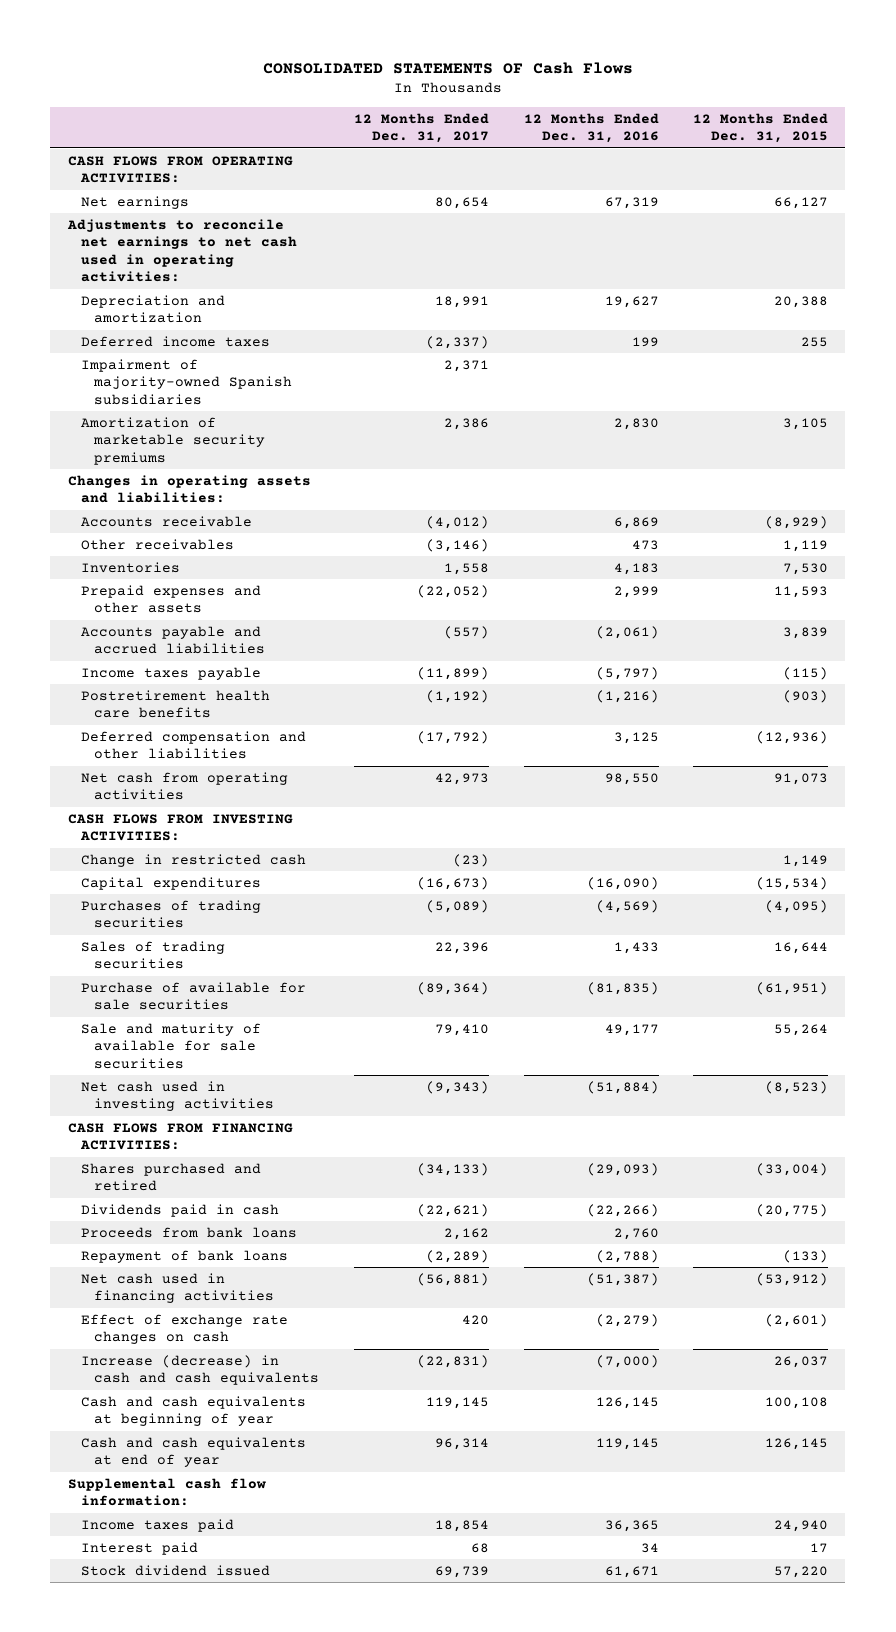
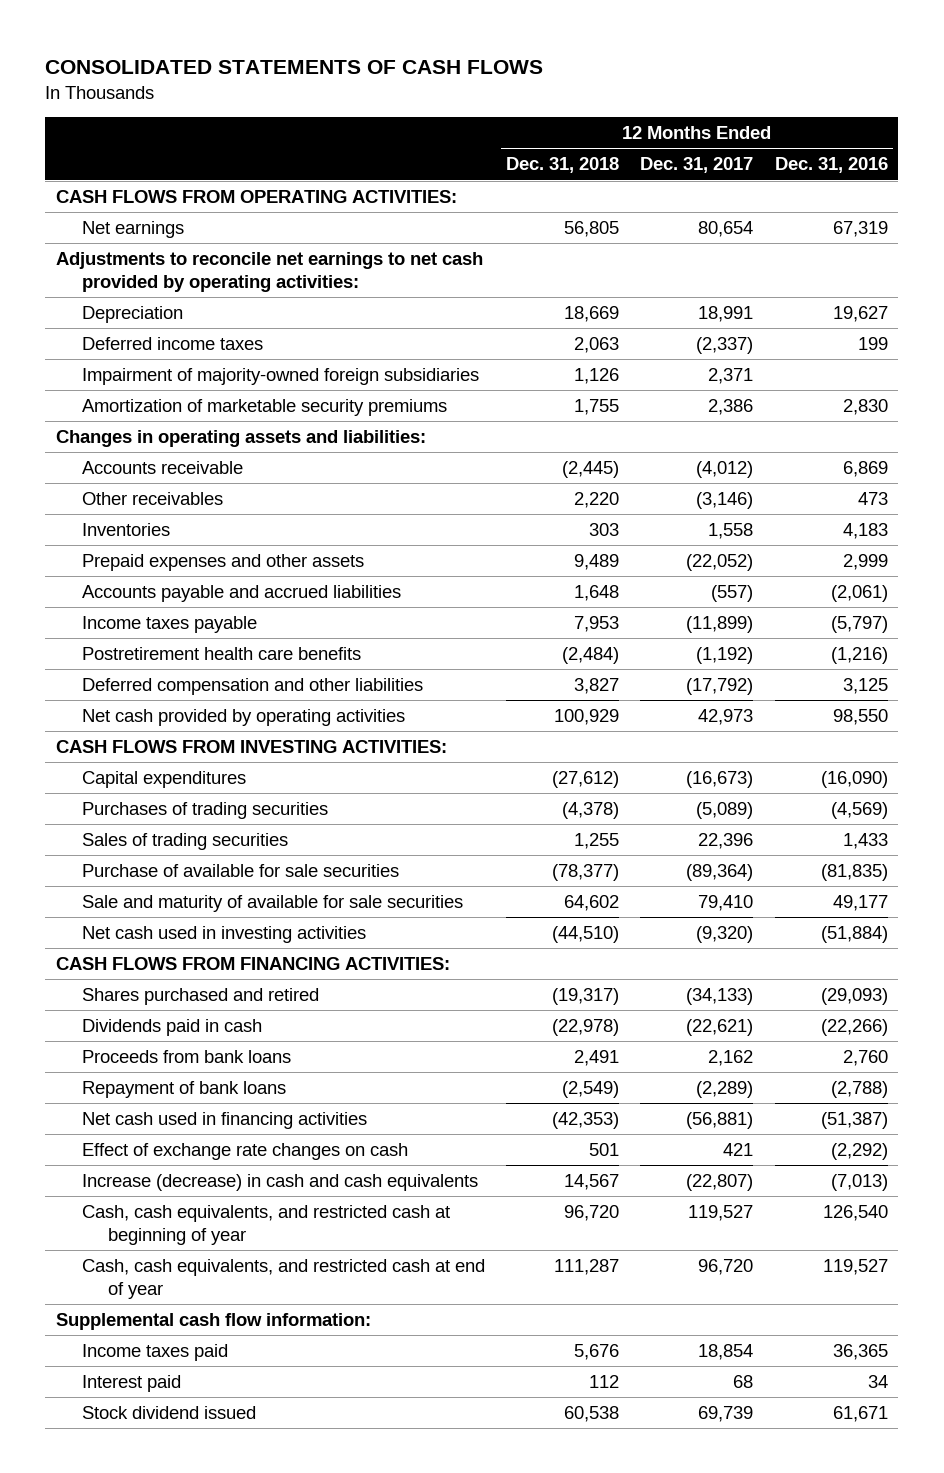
[262,61,633,74] CONSOLIDATED STATEMENTS OF Cash Flows -> [45,59,544,74] CONSOLIDATED STATEMENTS OF CASH FLOWS
[693,112,829,144] 12 Months Ended Dec. 31, 2015 -> none
none -> [506,157,620,174] Dec. 31, 2018
[66,218,297,283] Adjustments to reconcile net earnings to net cash used in operating activities: -> [56,251,484,292] Adjustments to reconcile net earnings to net cash provided by operating activities:
[80,294,225,324] Depreciation and amortization -> [81,305,183,323] Depreciation
[80,358,293,405] Impairment of majority-owned Spanish subsidiaries -> [81,367,479,385] Impairment of majority-owned foreign subsidiaries
[80,771,288,801] Net cash from operating activities -> [81,708,405,726] Net cash provided by operating activities
[80,853,306,867] Change in restricted cash -> none
[425,1080,489,1094] (9,343) -> [696,925,754,943] (9,320)
[461,1314,489,1325] 420 -> [723,1142,754,1156] 421
[595,1313,659,1327] (2,279) -> [830,1142,888,1160] (2,292)
[416,1354,489,1368] (22,831) -> [686,1173,754,1191] (22,807)
[595,1354,659,1368] (7,000) -> [830,1173,888,1191] (7,013)
[80,1395,306,1427] Cash and cash equivalents at beginning of year -> [81,1204,450,1245] Cash, cash equivalents, and restricted cash at beginning of year
[425,1396,489,1409] 119,145 -> [688,1204,754,1221] 119,527
[595,1396,659,1409] 126,145 -> [822,1204,888,1221] 126,540
[80,1436,306,1468] Cash and cash equivalents at end of year -> [81,1258,485,1299] Cash, cash equivalents, and restricted cash at end of year
[434,1437,489,1450] 96,314 -> [698,1258,754,1275] 96,720
[595,1437,659,1450] 119,145 -> [822,1258,888,1275] 119,527

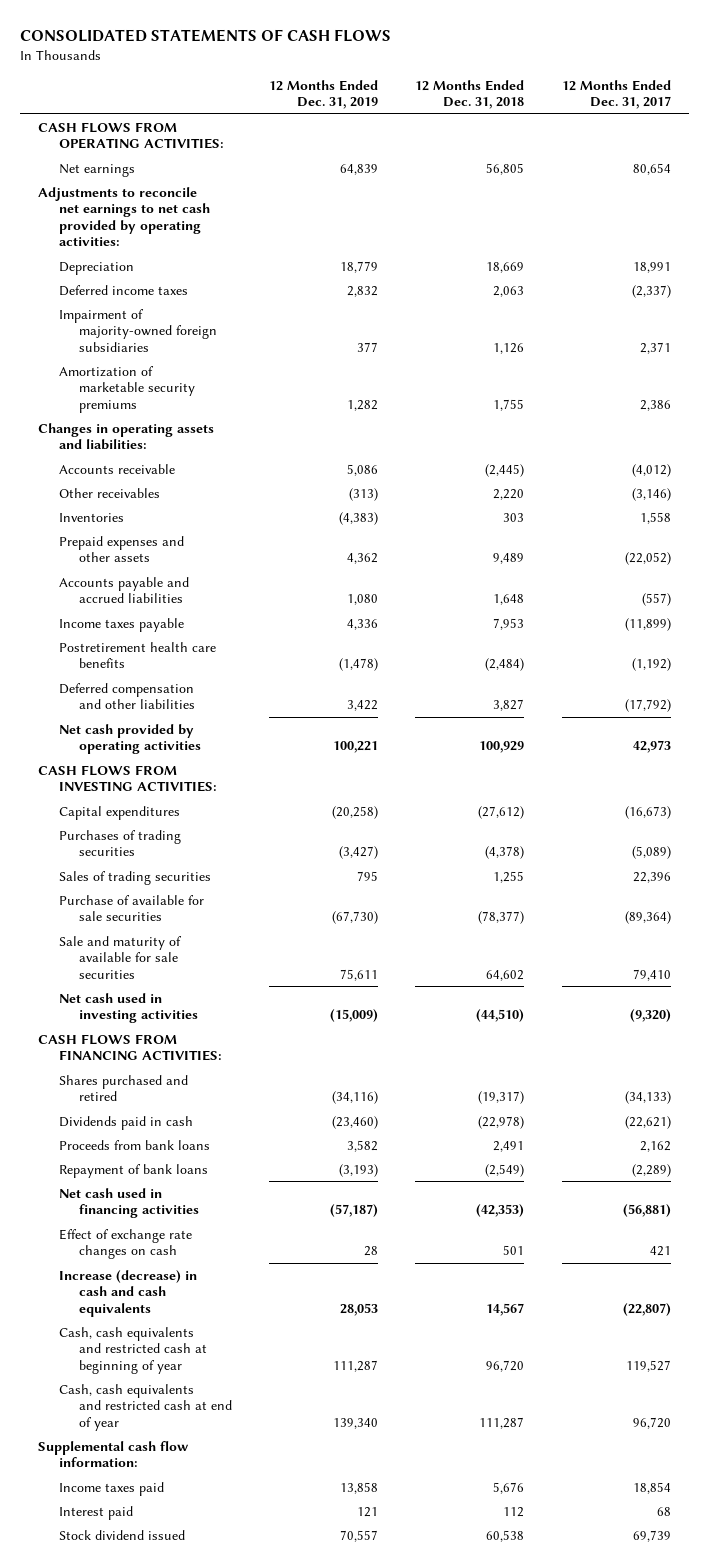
[774,157,888,174] Dec. 31, 2016 -> none
none -> [269,79,379,110] 12 Months Ended Dec. 31, 2019
[81,1204,450,1245] Cash, cash equivalents, and restricted cash at beginning of year -> [58,1326,207,1374] Cash, cash equivalents and restricted cash at beginning of year
[81,1258,485,1299] Cash, cash equivalents, and restricted cash at end of year -> [58,1383,232,1431] Cash, cash equivalents and restricted cash at end of year

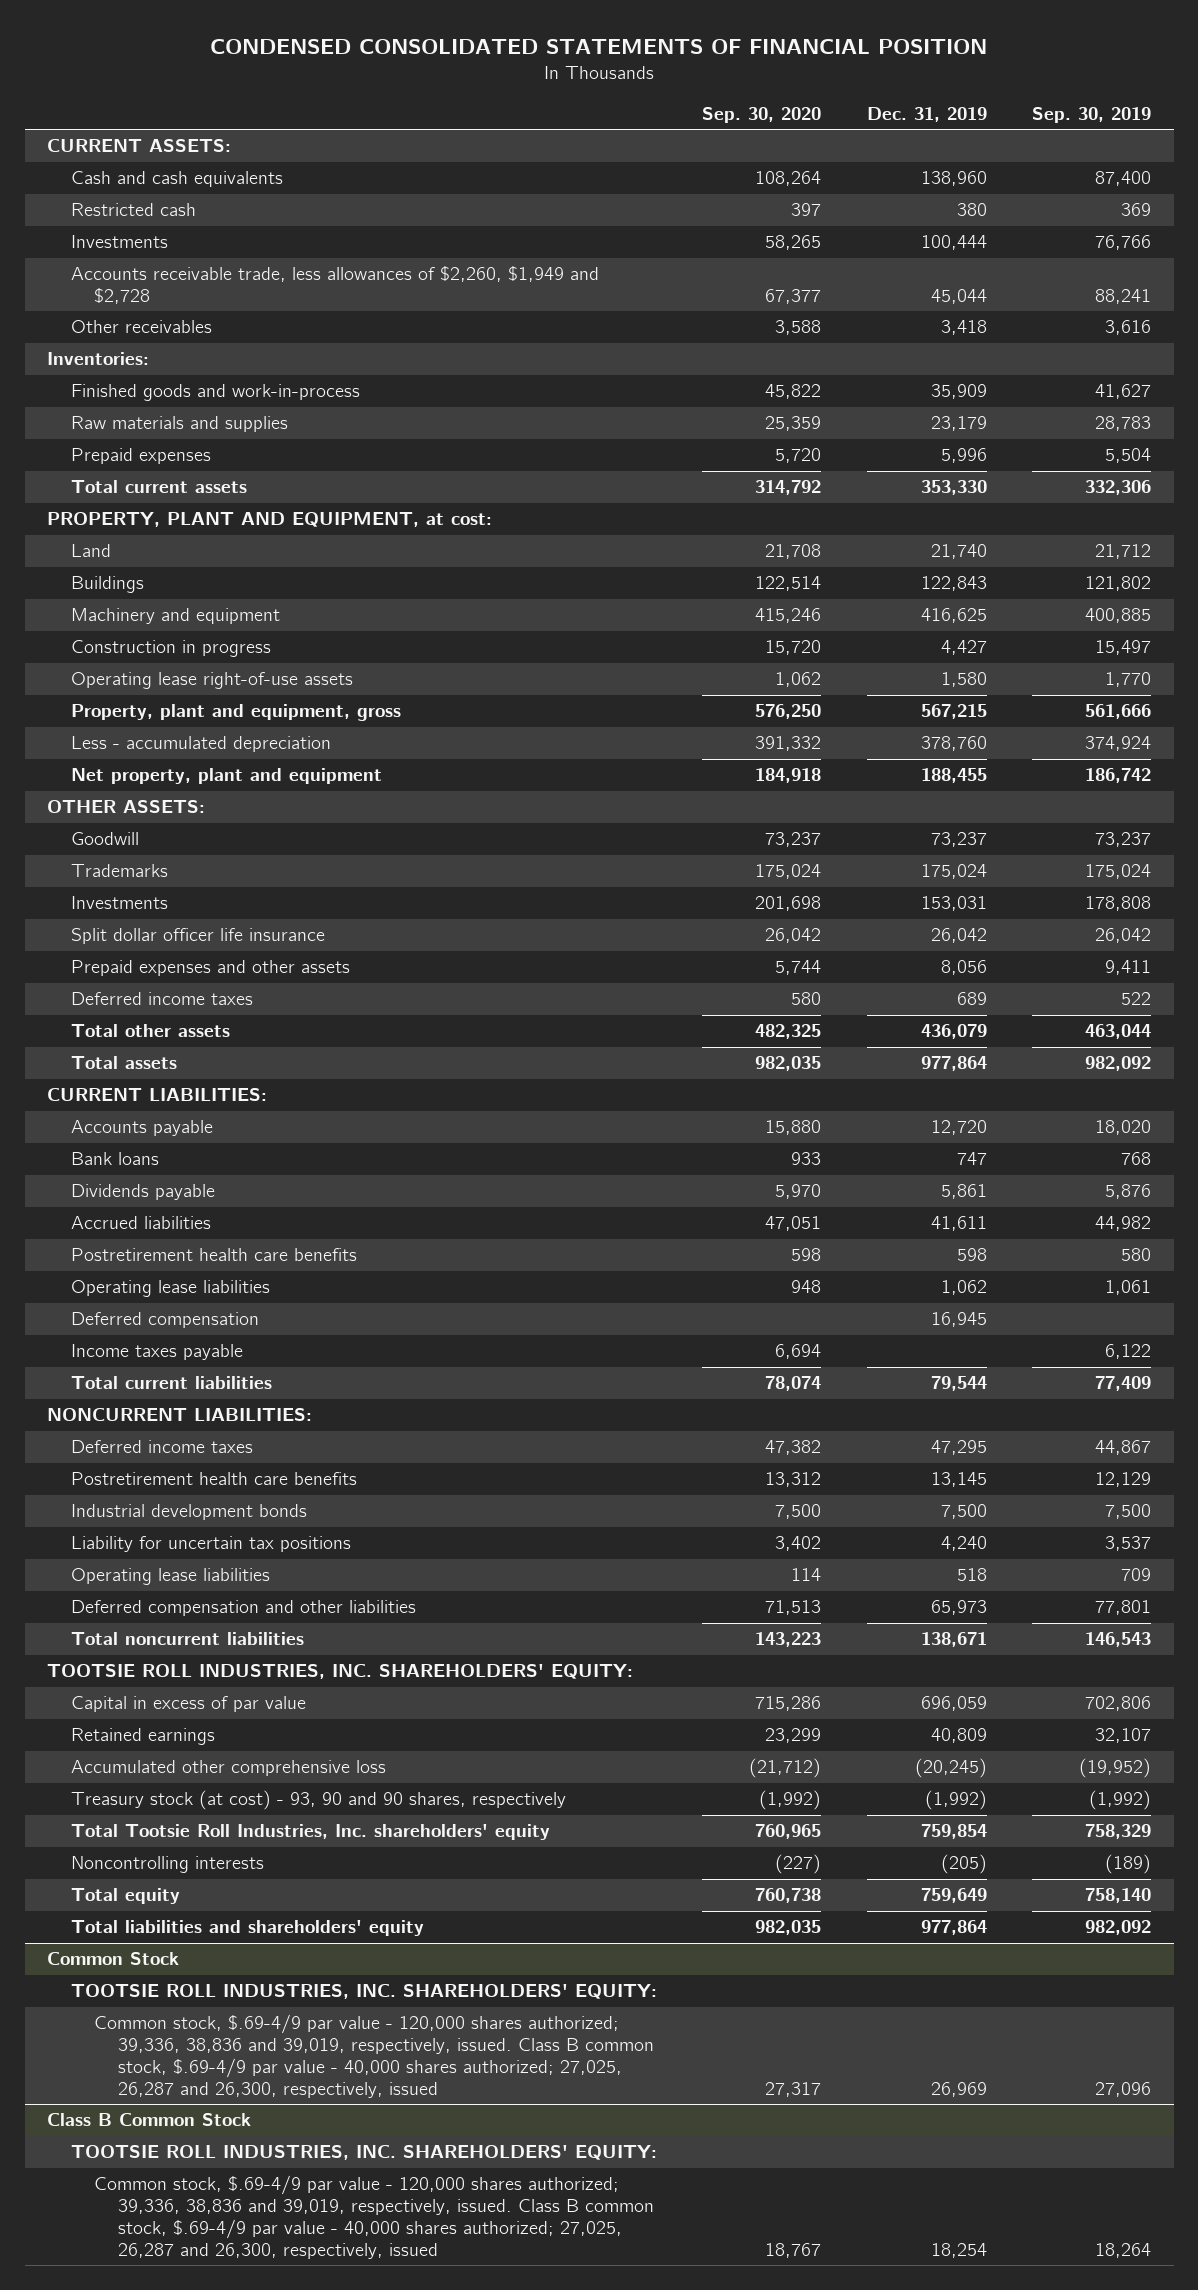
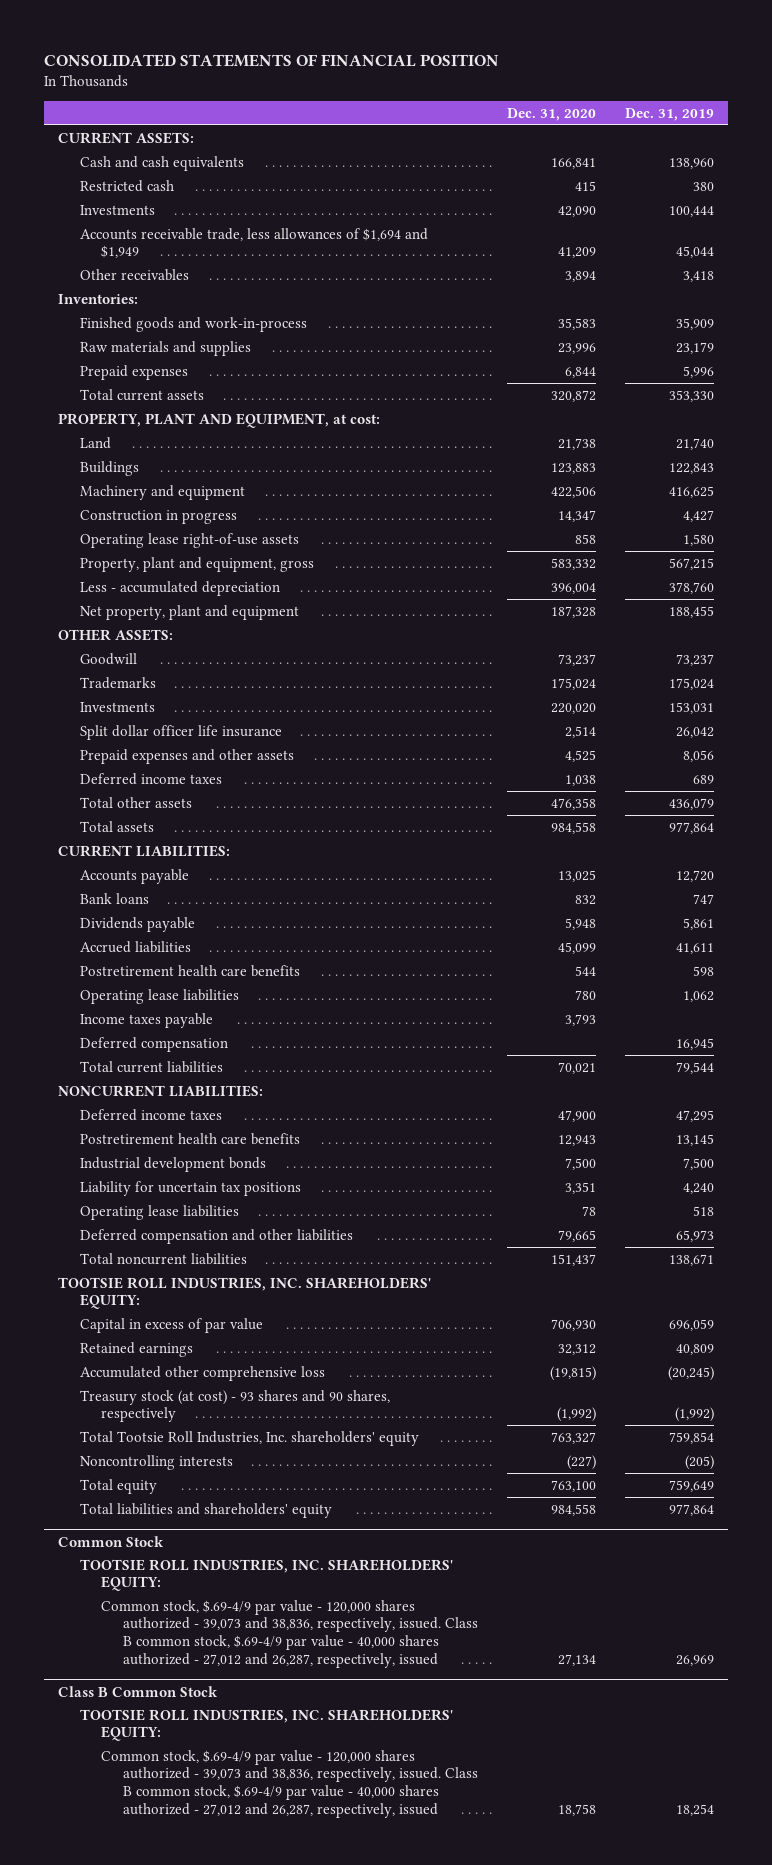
[210,38,988,54] CONDENSED CONSOLIDATED STATEMENTS OF FINANCIAL POSITION -> [43,54,499,68] CONSOLIDATED STATEMENTS OF FINANCIAL POSITION
[702,106,822,123] Sep. 30, 2020 -> none
[1031,106,1151,123] Sep. 30, 2019 -> none
none -> [506,107,596,121] Dec. 31, 2020
[70,266,599,305] Accounts receivable trade, less allowances of $2,260, $1,949 and $2,728 -> [79,227,428,259] Accounts receivable trade, less allowances of $1,694 and $1,949
[70,1312,259,1329] Deferred compensation -> [79,1036,228,1052] Deferred compensation
[70,1790,566,1811] Treasury stock (at cost) - 93, 90 and 90 shares, respectively -> [79,1389,390,1423] Treasury stock (at cost) - 93 shares and 90 shares, respectively
[94,2014,655,2098] Common stock, $.69-4/9 par value - 120,000 shares authorized; 39,336, 38,836 and 39,019, respectively, issued. Class B common stock, $.69-4/9 par value - 40,000 shares authorized; 27,025, 26,287 and 26,300, respectively, issued -> [101,1599,478,1669] Common stock, $.69-4/9 par value - 120,000 shares authorized - 39,073 and 38,836, respectively, issued. Class B common stock, $.69-4/9 par value - 40,000 shares authorized - 27,012 and 26,287, respectively, issued
[94,2175,655,2259] Common stock, $.69-4/9 par value - 120,000 shares authorized; 39,336, 38,836 and 39,019, respectively, issued. Class B common stock, $.69-4/9 par value - 40,000 shares authorized; 27,025, 26,287 and 26,300, respectively, issued -> [101,1749,478,1819] Common stock, $.69-4/9 par value - 120,000 shares authorized - 39,073 and 38,836, respectively, issued. Class B common stock, $.69-4/9 par value - 40,000 shares authorized - 27,012 and 26,287, respectively, issued

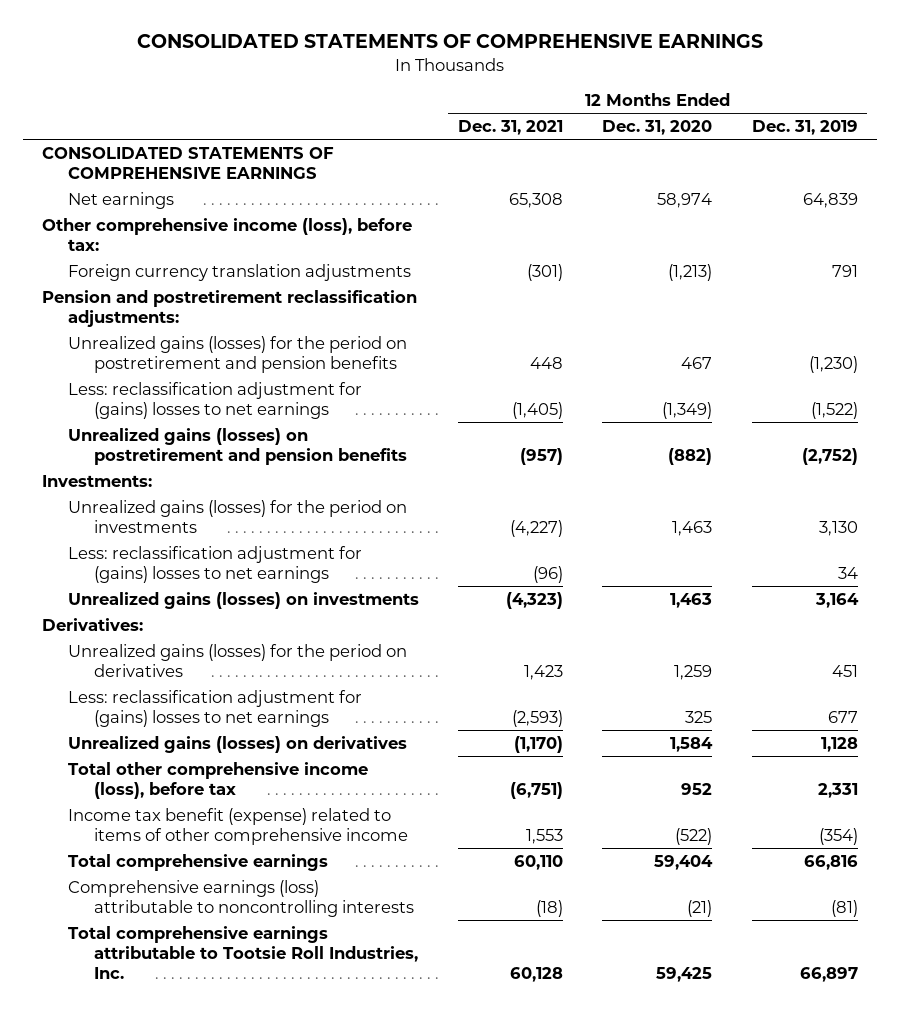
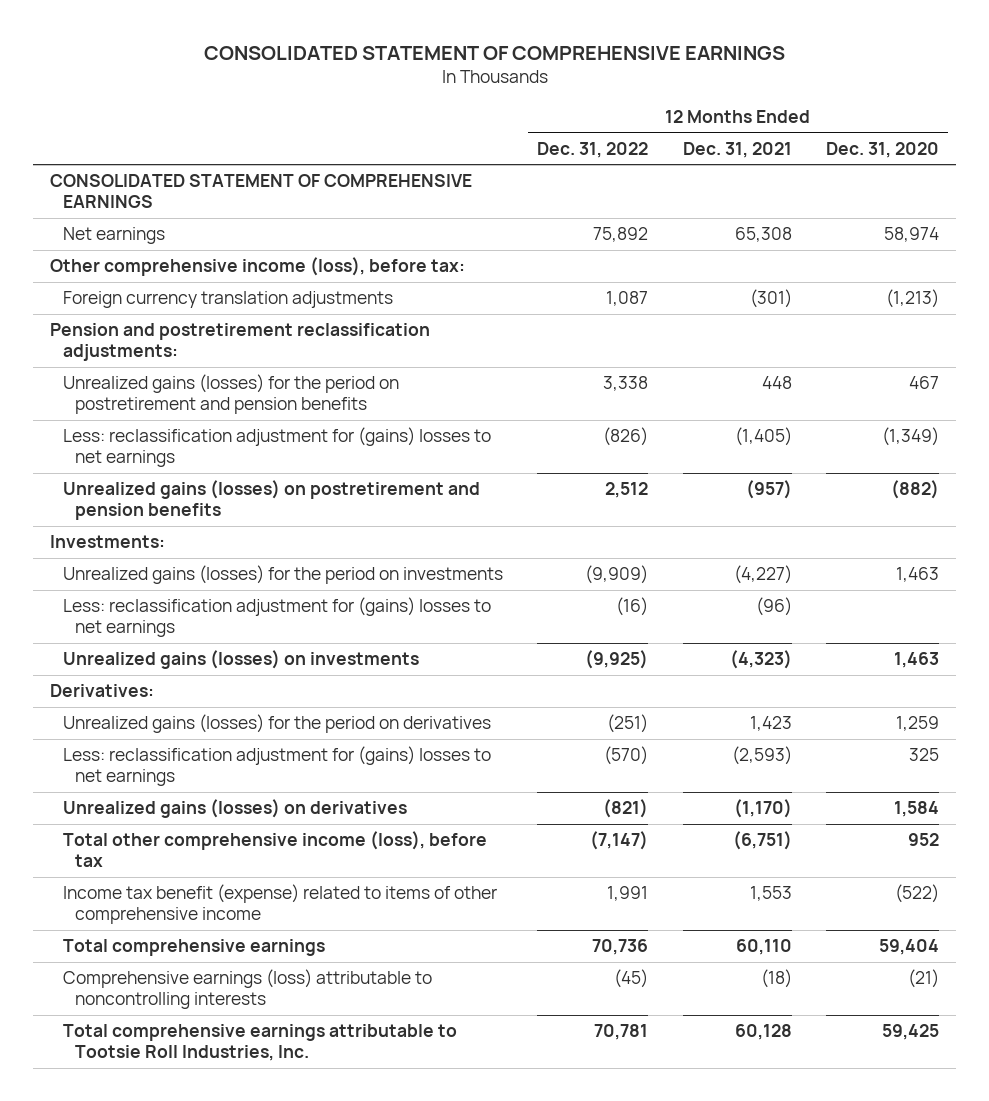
[136,34,763,49] CONSOLIDATED STATEMENTS OF COMPREHENSIVE EARNINGS -> [203,45,785,60] CONSOLIDATED STATEMENT OF COMPREHENSIVE EARNINGS
[751,120,858,136] Dec. 31, 2019 -> none
none -> [537,141,649,158] Dec. 31, 2022
[42,146,335,179] CONSOLIDATED STATEMENTS OF COMPREHENSIVE EARNINGS -> [50,174,473,209] CONSOLIDATED STATEMENT OF COMPREHENSIVE EARNINGS

